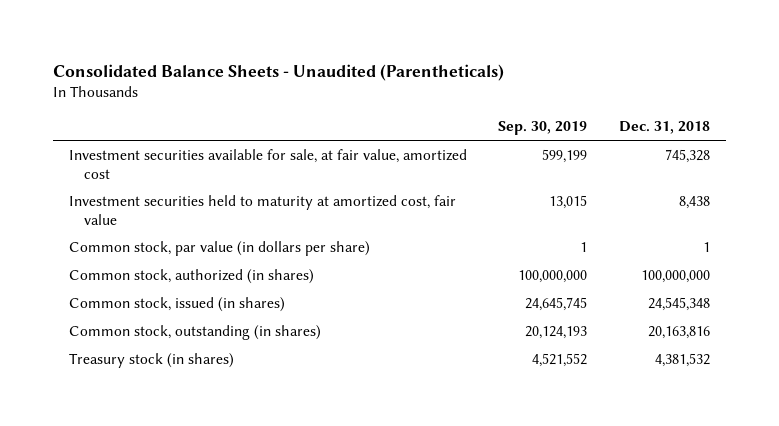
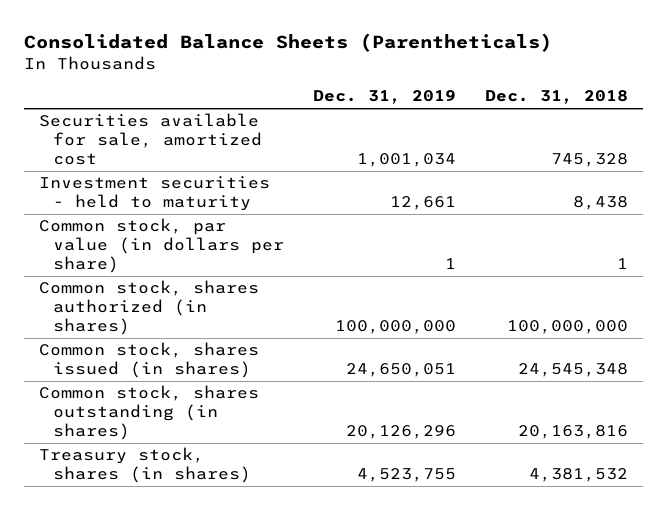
[52,63,504,81] Consolidated Balance Sheets - Unaudited (Parentheticals) -> [24,33,553,53] Consolidated Balance Sheets (Parentheticals)
[498,121,588,136] Sep. 30, 2019 -> none
none -> [312,90,456,105] Dec. 31, 2019
[68,148,467,179] Investment securities available for sale, at fair value, amortized cost -> [38,113,262,166] Securities available for sale, amortized cost
[68,194,456,225] Investment securities held to maturity at amortized cost, fair value -> [38,176,270,212] Investment securities - held to maturity
[68,268,314,284] Common stock, authorized (in shares) -> [38,280,259,336] Common stock, shares authorized (in shares)
[68,296,285,312] Common stock, issued (in shares) -> [38,342,259,379] Common stock, shares issued (in shares)
[68,324,321,340] Common stock, outstanding (in shares) -> [38,385,259,441] Common stock, shares outstanding (in shares)
[68,352,234,368] Treasury stock (in shares) -> [38,447,251,484] Treasury stock, shares (in shares)

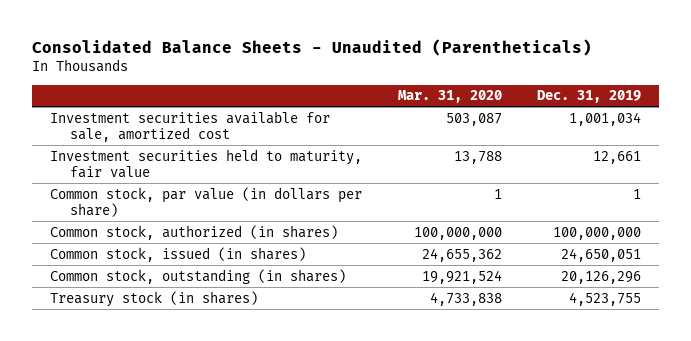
[24,33,553,53] Consolidated Balance Sheets (Parentheticals) -> [32,39,593,57] Consolidated Balance Sheets - Unaudited (Parentheticals)
[485,90,629,105] Dec. 31, 2018 -> none
none -> [397,90,502,104] Mar. 31, 2020
[38,113,262,166] Securities available for sale, amortized cost -> [50,110,331,143] Investment securities available for sale, amortized cost
[38,176,270,212] Investment securities - held to maturity -> [50,148,363,179] Investment securities held to maturity, fair value
[38,280,259,336] Common stock, shares authorized (in shares) -> [50,224,339,240] Common stock, authorized (in shares)
[38,342,259,379] Common stock, shares issued (in shares) -> [50,246,307,262] Common stock, issued (in shares)
[38,385,259,441] Common stock, shares outstanding (in shares) -> [50,268,347,284] Common stock, outstanding (in shares)
[38,447,251,484] Treasury stock, shares (in shares) -> [50,290,259,307] Treasury stock (in shares)

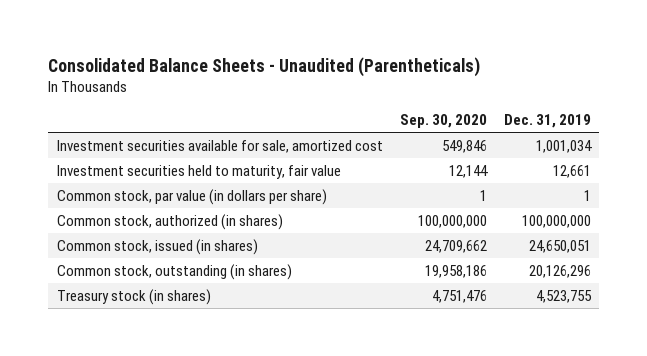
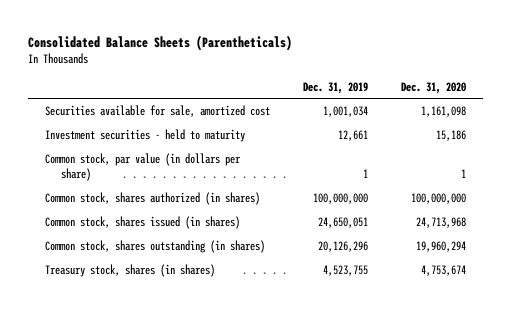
[48,56,481,77] Consolidated Balance Sheets - Unaudited (Parentheticals) -> [28,34,293,51] Consolidated Balance Sheets (Parentheticals)
[399,113,487,128] Sep. 30, 2020 -> none
none -> [401,81,467,94] Dec. 31, 2020
[56,139,383,153] Investment securities available for sale, amortized cost -> [45,105,271,118] Securities available for sale, amortized cost
[56,164,341,179] Investment securities held to maturity, fair value -> [45,129,246,143] Investment securities - held to maturity
[56,213,283,230] Common stock, authorized (in shares) -> [45,192,261,206] Common stock, shares authorized (in shares)
[56,238,258,255] Common stock, issued (in shares) -> [45,216,241,230] Common stock, shares issued (in shares)
[56,263,292,280] Common stock, outstanding (in shares) -> [45,240,266,254] Common stock, shares outstanding (in shares)
[56,288,211,305] Treasury stock (in shares) -> [45,264,216,278] Treasury stock, shares (in shares)

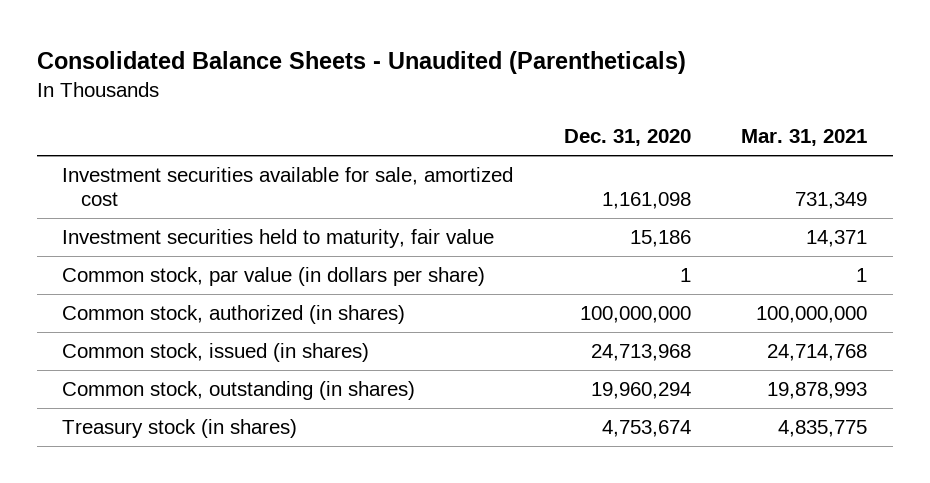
[28,34,293,51] Consolidated Balance Sheets (Parentheticals) -> [37,51,687,75] Consolidated Balance Sheets - Unaudited (Parentheticals)
[303,81,369,94] Dec. 31, 2019 -> none
none -> [741,129,868,147] Mar. 31, 2021
[45,105,271,118] Securities available for sale, amortized cost -> [62,167,514,206] Investment securities available for sale, amortized cost
[45,129,246,143] Investment securities - held to maturity -> [62,229,495,249] Investment securities held to maturity, fair value
[45,192,261,206] Common stock, shares authorized (in shares) -> [62,305,406,325] Common stock, authorized (in shares)
[45,216,241,230] Common stock, shares issued (in shares) -> [62,343,370,363] Common stock, issued (in shares)
[45,240,266,254] Common stock, shares outstanding (in shares) -> [62,381,416,401] Common stock, outstanding (in shares)
[45,264,216,278] Treasury stock, shares (in shares) -> [62,419,298,439] Treasury stock (in shares)

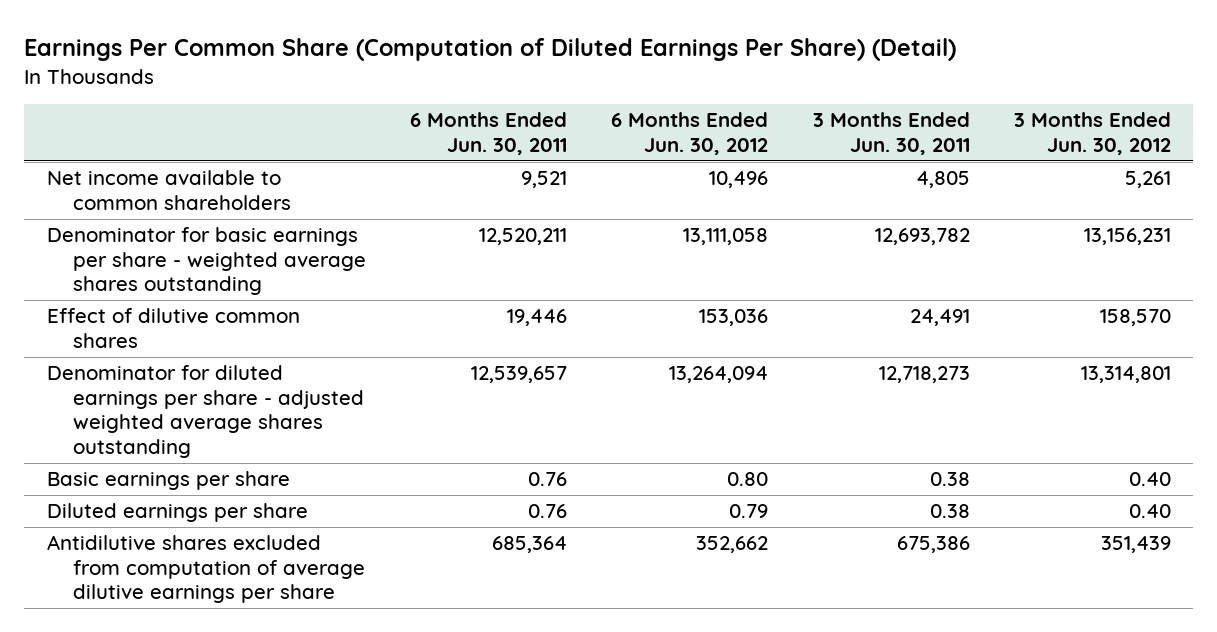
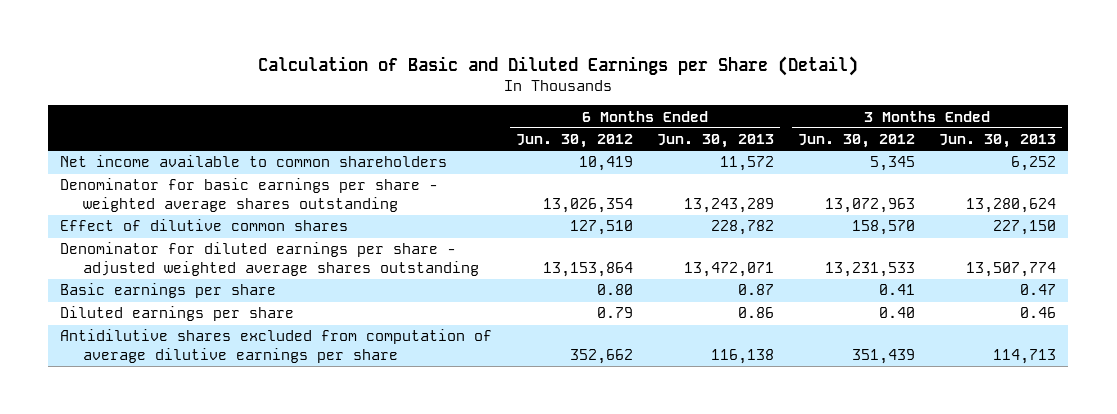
[24,38,957,62] Earnings Per Common Share (Computation of Diluted Earnings Per Share) (Detail) -> [258,56,859,77] Calculation of Basic and Diluted Earnings per Share (Detail)
[410,112,568,155] 6 Months Ended Jun. 30, 2011 -> none
[812,112,970,155] 3 Months Ended Jun. 30, 2011 -> none
none -> [657,134,775,149] Jun. 30, 2013
none -> [939,134,1057,149] Jun. 30, 2013
[709,171,769,189] 10,496 -> [579,156,634,172] 10,419
[1124,171,1171,189] 5,261 -> [870,156,916,172] 5,345
[683,228,769,246] 13,111,058 -> [543,198,634,214] 13,026,354
[1083,228,1171,246] 13,156,231 -> [825,198,916,214] 13,072,963
[699,309,769,327] 153,036 -> [570,220,634,236] 127,510
[669,366,769,384] 13,264,094 -> [543,262,634,278] 13,153,864
[1080,366,1171,384] 13,314,801 -> [825,262,916,278] 13,231,533
[1128,472,1171,487] 0.40 -> [879,284,916,296] 0.41

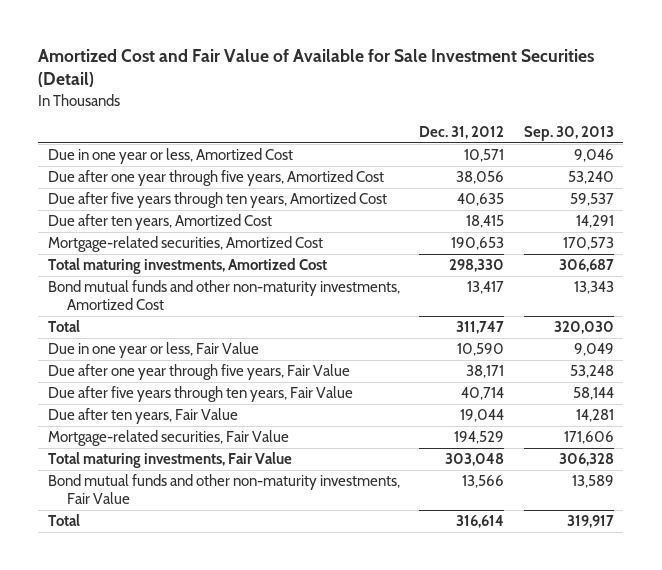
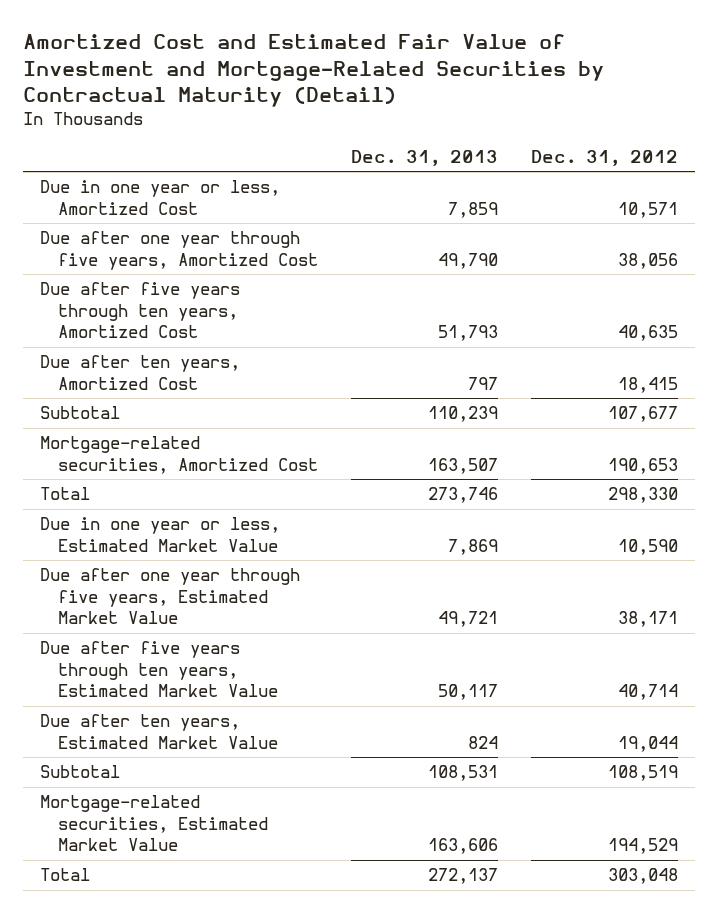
[38,48,595,88] Amortized Cost and Fair Value of Available for Sale Investment Securities (Detail) -> [23,34,605,107] Amortized Cost and Estimated Fair Value of Investment and Mortgage-Related Securities by Contractual Maturity (Detail)
[523,126,614,142] Sep. 30, 2013 -> none
none -> [350,149,498,166] Dec. 31, 2013
none -> [39,406,120,420] Subtotal
[48,258,328,275] Total maturing investments, Amortized Cost -> none
[48,280,401,311] Bond mutual funds and other non-maturity investments, Amortized Cost -> none
[48,452,293,469] Total maturing investments, Fair Value -> none
[48,474,401,505] Bond mutual funds and other non-maturity investments, Fair Value -> none
[456,321,505,335] 311,747 -> [608,487,679,504] 298,330
[48,342,260,359] Due in one year or less, Fair Value -> [39,517,280,552] Due in one year or less, Estimated Market Value
[48,364,351,381] Due after one year through five years, Fair Value -> [39,568,300,625] Due after one year through five years, Estimated Market Value
[48,386,354,403] Due after five years through ten years, Fair Value -> [39,641,278,698] Due after five years through ten years, Estimated Market Value
[48,408,239,425] Due after ten years, Fair Value -> [39,714,278,749] Due after ten years, Estimated Market Value
none -> [39,765,120,779] Subtotal
[48,430,290,447] Mortgage-related securities, Fair Value -> [39,795,268,852] Mortgage-related securities, Estimated Market Value
[456,515,505,529] 316,614 -> [608,868,679,885] 303,048

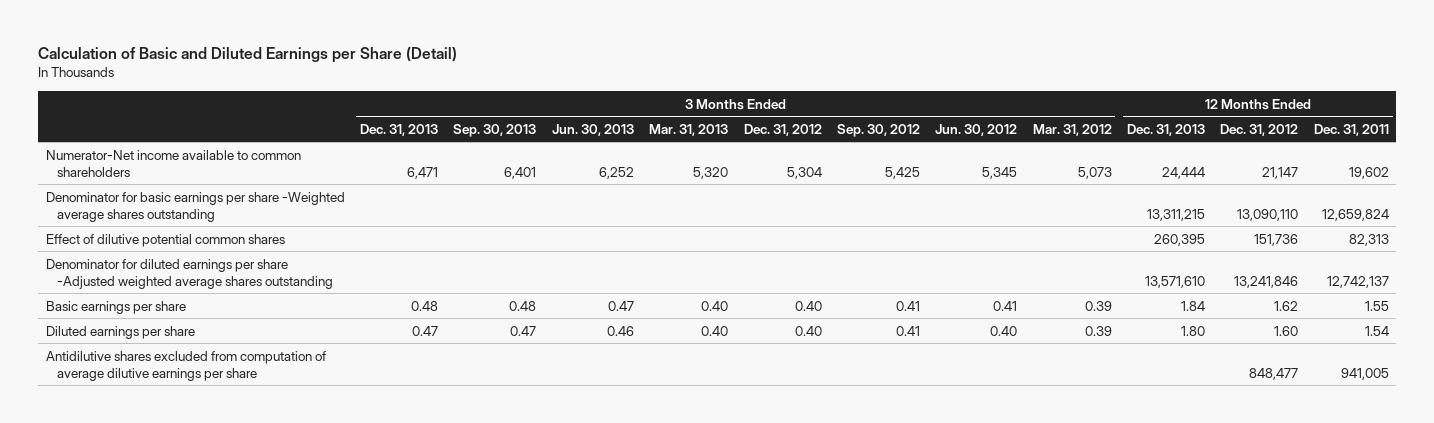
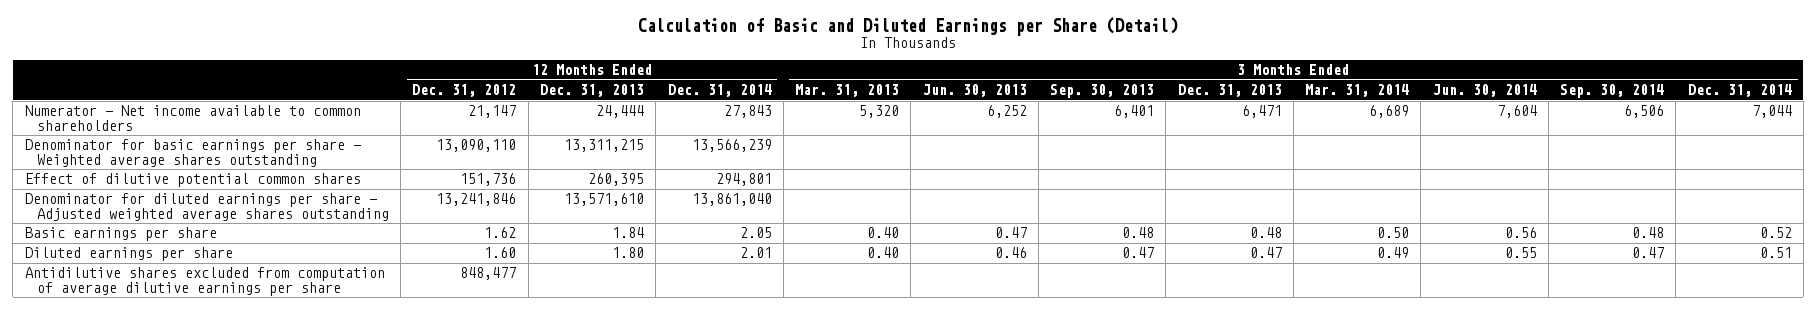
[743,123,822,136] Dec. 31, 2012 -> none
[836,123,920,137] Sep. 30, 2012 -> none
[935,123,1018,136] Jun. 30, 2012 -> none
[1032,123,1112,136] Mar. 31, 2012 -> none
[1313,123,1389,136] Dec. 31, 2011 -> none
none -> [667,84,772,98] Dec. 31, 2014
none -> [1305,84,1410,98] Mar. 31, 2014
none -> [1432,84,1537,98] Jun. 30, 2014
none -> [1560,84,1665,99] Sep. 30, 2014
none -> [1687,84,1792,98] Dec. 31, 2014
[45,149,301,177] Numerator-Net income available to common shareholders -> [24,105,361,131] Numerator - Net income available to common shareholders
[45,191,345,222] Denominator for basic earnings per share -Weighted average shares outstanding -> [24,139,361,167] Denominator for basic earnings per share - Weighted average shares outstanding
[45,258,334,289] Denominator for diluted earnings per share -Adjusted weighted average shares outstanding -> [24,193,389,221] Denominator for diluted earnings per share - Adjusted weighted average shares outstanding

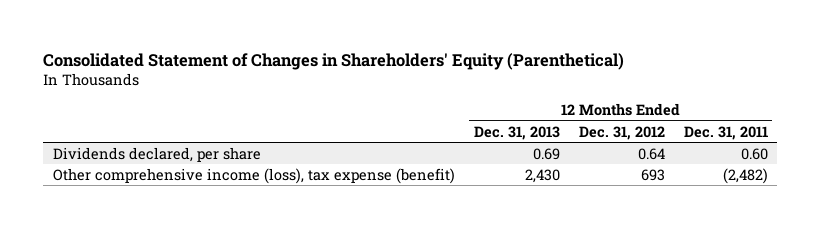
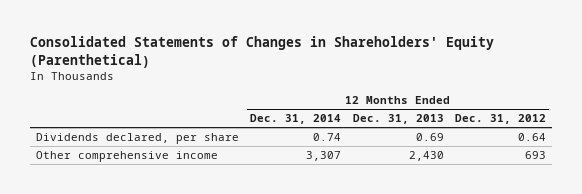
[43,52,625,70] Consolidated Statement of Changes in Shareholders' Equity (Parenthetical) -> [29,36,494,68] Consolidated Statements of Changes in Shareholders' Equity (Parenthetical)
[683,125,768,140] Dec. 31, 2011 -> none
none -> [250,114,342,125] Dec. 31, 2014
[52,167,455,184] Other comprehensive income (loss), tax expense (benefit) -> [35,151,218,163] Other comprehensive income

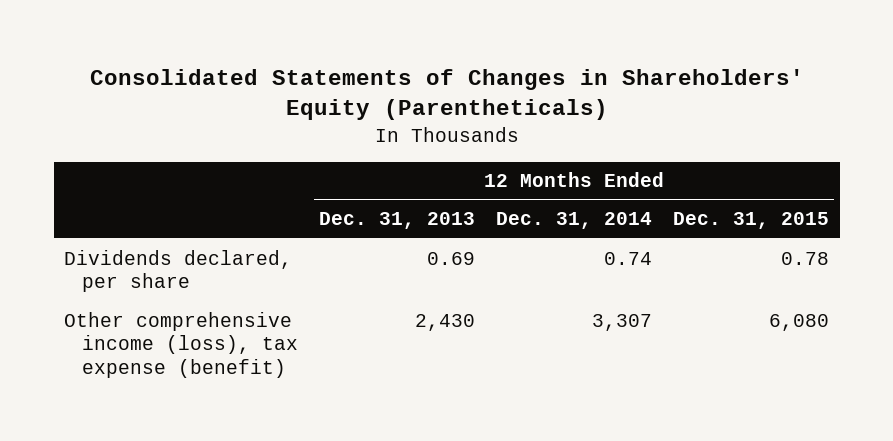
[29,36,494,68] Consolidated Statements of Changes in Shareholders' Equity (Parenthetical) -> [89,68,804,121] Consolidated Statements of Changes in Shareholders' Equity (Parentheticals)
[455,114,547,125] Dec. 31, 2012 -> none
none -> [673,212,830,230] Dec. 31, 2015
[35,151,218,163] Other comprehensive income -> [64,311,299,379] Other comprehensive income (loss), tax expense (benefit)

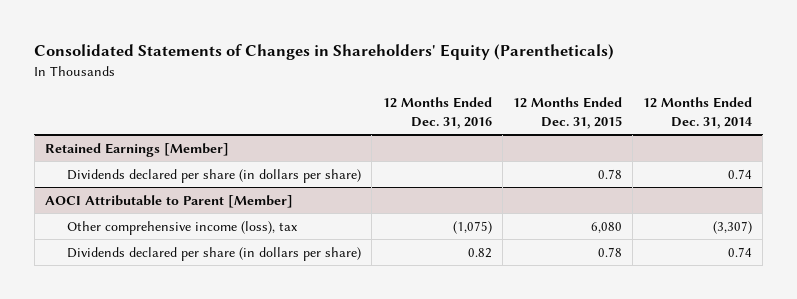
[319,212,476,230] Dec. 31, 2013 -> none
none -> [382,97,492,129] 12 Months Ended Dec. 31, 2016
none -> [45,142,230,157] Retained Earnings [Member]
[64,249,293,293] Dividends declared, per share -> [67,168,362,183] Dividends declared per share (in dollars per share)
none -> [45,194,294,208] AOCI Attributable to Parent [Member]
[64,311,299,379] Other comprehensive income (loss), tax expense (benefit) -> [67,220,299,235] Other comprehensive income (loss), tax
[592,313,653,331] 3,307 -> [713,220,753,234] (3,307)
none -> [67,246,362,261] Dividends declared per share (in dollars per share)

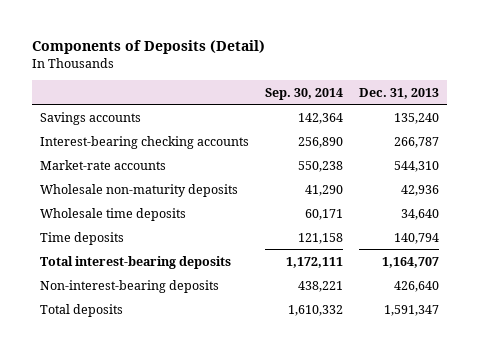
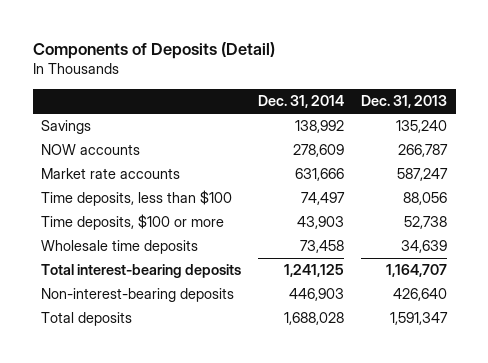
[265,87,344,100] Sep. 30, 2014 -> none
none -> [258,95,345,109] Dec. 31, 2014
[40,183,239,197] Wholesale non-maturity deposits -> none
[40,231,125,245] Time deposits -> none
[40,111,142,125] Savings accounts -> [41,120,92,135] Savings
[40,135,250,149] Interest-bearing checking accounts -> [41,144,141,156] NOW accounts
[40,159,167,170] Market-rate accounts -> [41,168,181,180] Market rate accounts
[394,160,440,172] 544,310 -> [397,168,449,182] 587,247
none -> [41,190,233,207] Time deposits, less than $100
none -> [41,214,225,231] Time deposits, $100 or more
[401,208,440,220] 34,640 -> [401,240,448,254] 34,639

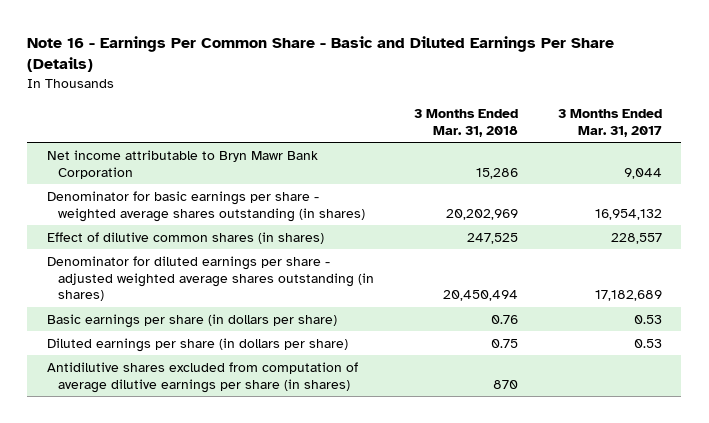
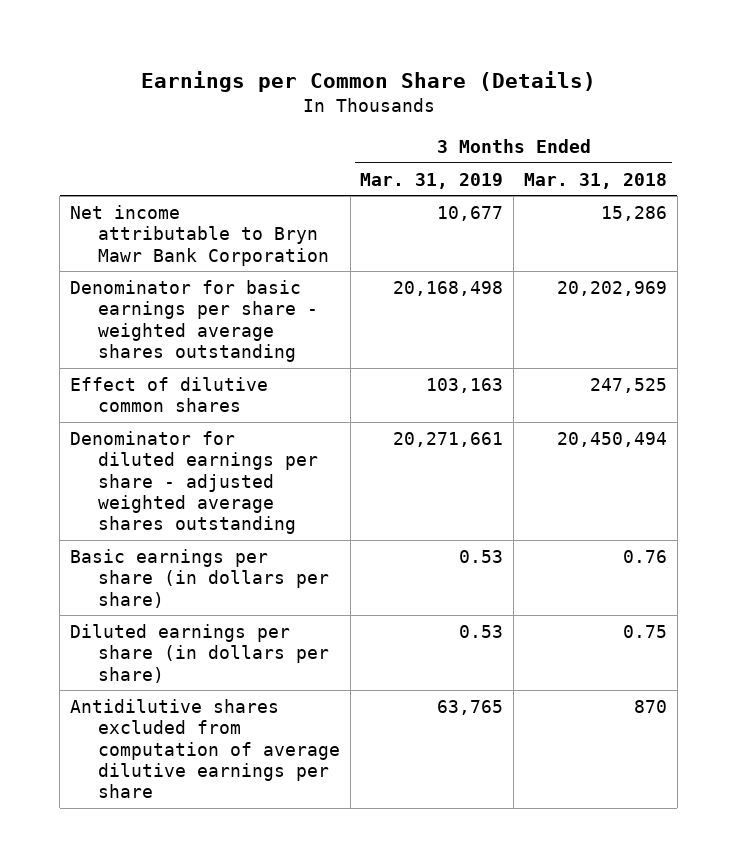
[27,36,615,73] Note 16 - Earnings Per Common Share - Basic and Diluted Earnings Per Share (Details) -> [140,70,596,92] Earnings per Common Share (Details)
[557,109,662,137] 3 Months Ended Mar. 31, 2017 -> none
none -> [360,172,504,189] Mar. 31, 2019
[47,190,365,222] Denominator for basic earnings per share - weighted average shares outstanding (in shares) -> [69,279,318,362] Denominator for basic earnings per share - weighted average shares outstanding
[47,231,325,244] Effect of dilutive common shares (in shares) -> [69,376,268,413] Effect of dilutive common shares
[47,255,374,302] Denominator for diluted earnings per share - adjusted weighted average shares outstanding (in shares) -> [69,430,318,535] Denominator for diluted earnings per share - adjusted weighted average shares outstanding
[47,361,359,393] Antidilutive shares excluded from computation of average dilutive earnings per share (in shares) -> [69,698,340,799] Antidilutive shares excluded from computation of average dilutive earnings per share

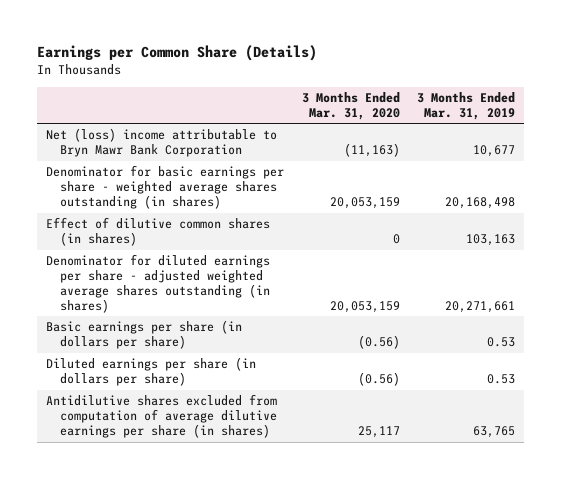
[524,172,668,189] Mar. 31, 2018 -> none
none -> [301,92,400,120] 3 Months Ended Mar. 31, 2020
[69,204,329,266] Net income attributable to Bryn Mawr Bank Corporation -> [46,128,278,158] Net (loss) income attributable to Bryn Mawr Bank Corporation
[69,279,318,362] Denominator for basic earnings per share - weighted average shares outstanding -> [46,165,285,210] Denominator for basic earnings per share - weighted average shares outstanding (in shares)
[69,376,268,413] Effect of dilutive common shares -> [46,217,271,247] Effect of dilutive common shares (in shares)
[69,430,318,535] Denominator for diluted earnings per share - adjusted weighted average shares outstanding -> [46,254,271,313] Denominator for diluted earnings per share - adjusted weighted average shares outstanding (in shares)
[69,698,340,799] Antidilutive shares excluded from computation of average dilutive earnings per share -> [46,394,278,439] Antidilutive shares excluded from computation of average dilutive earnings per share (in shares)

